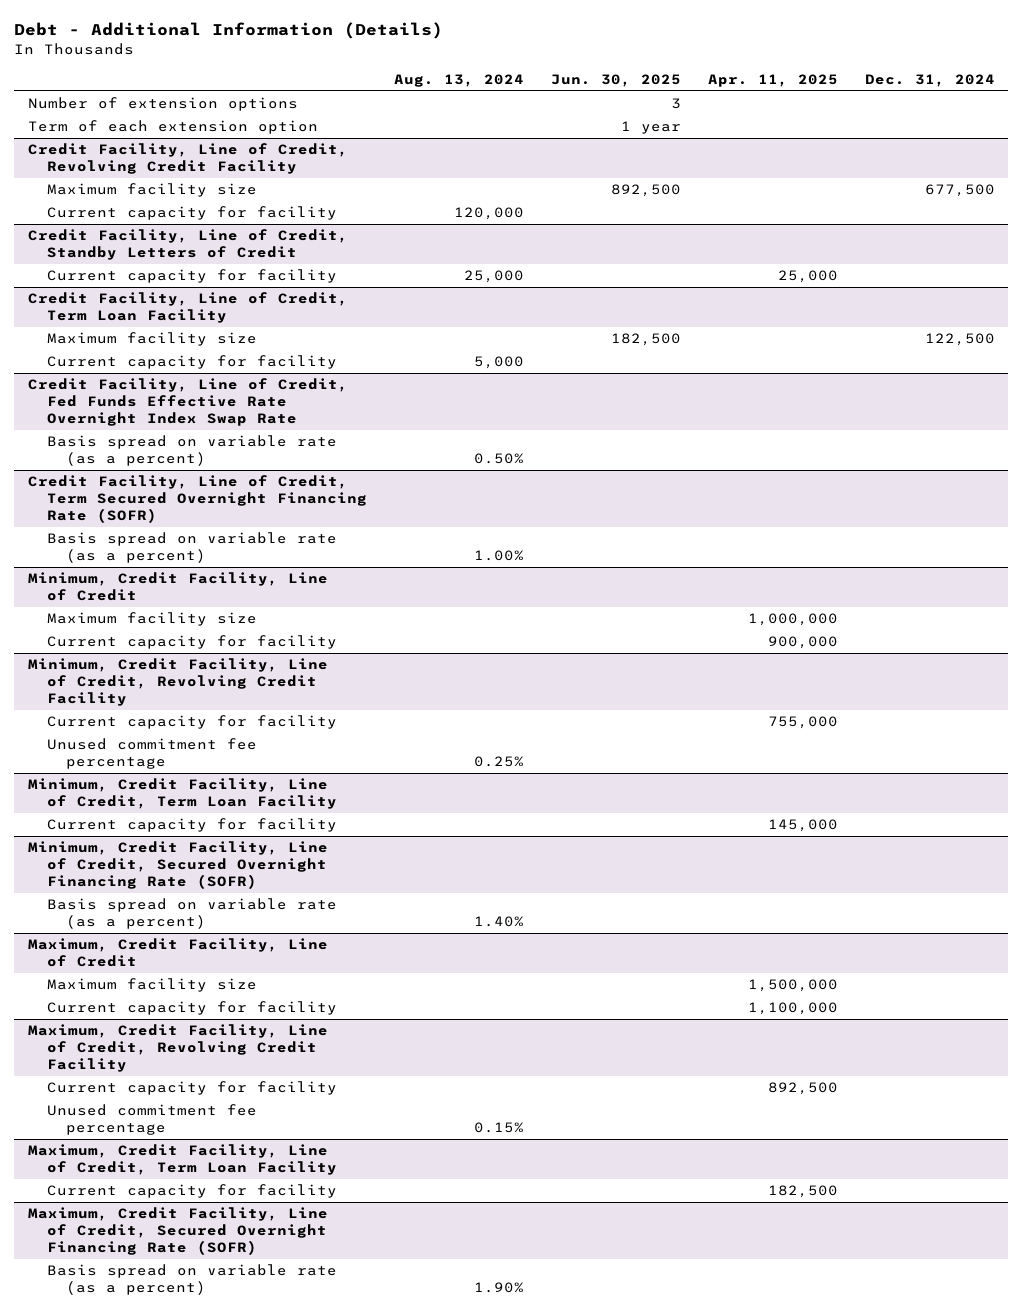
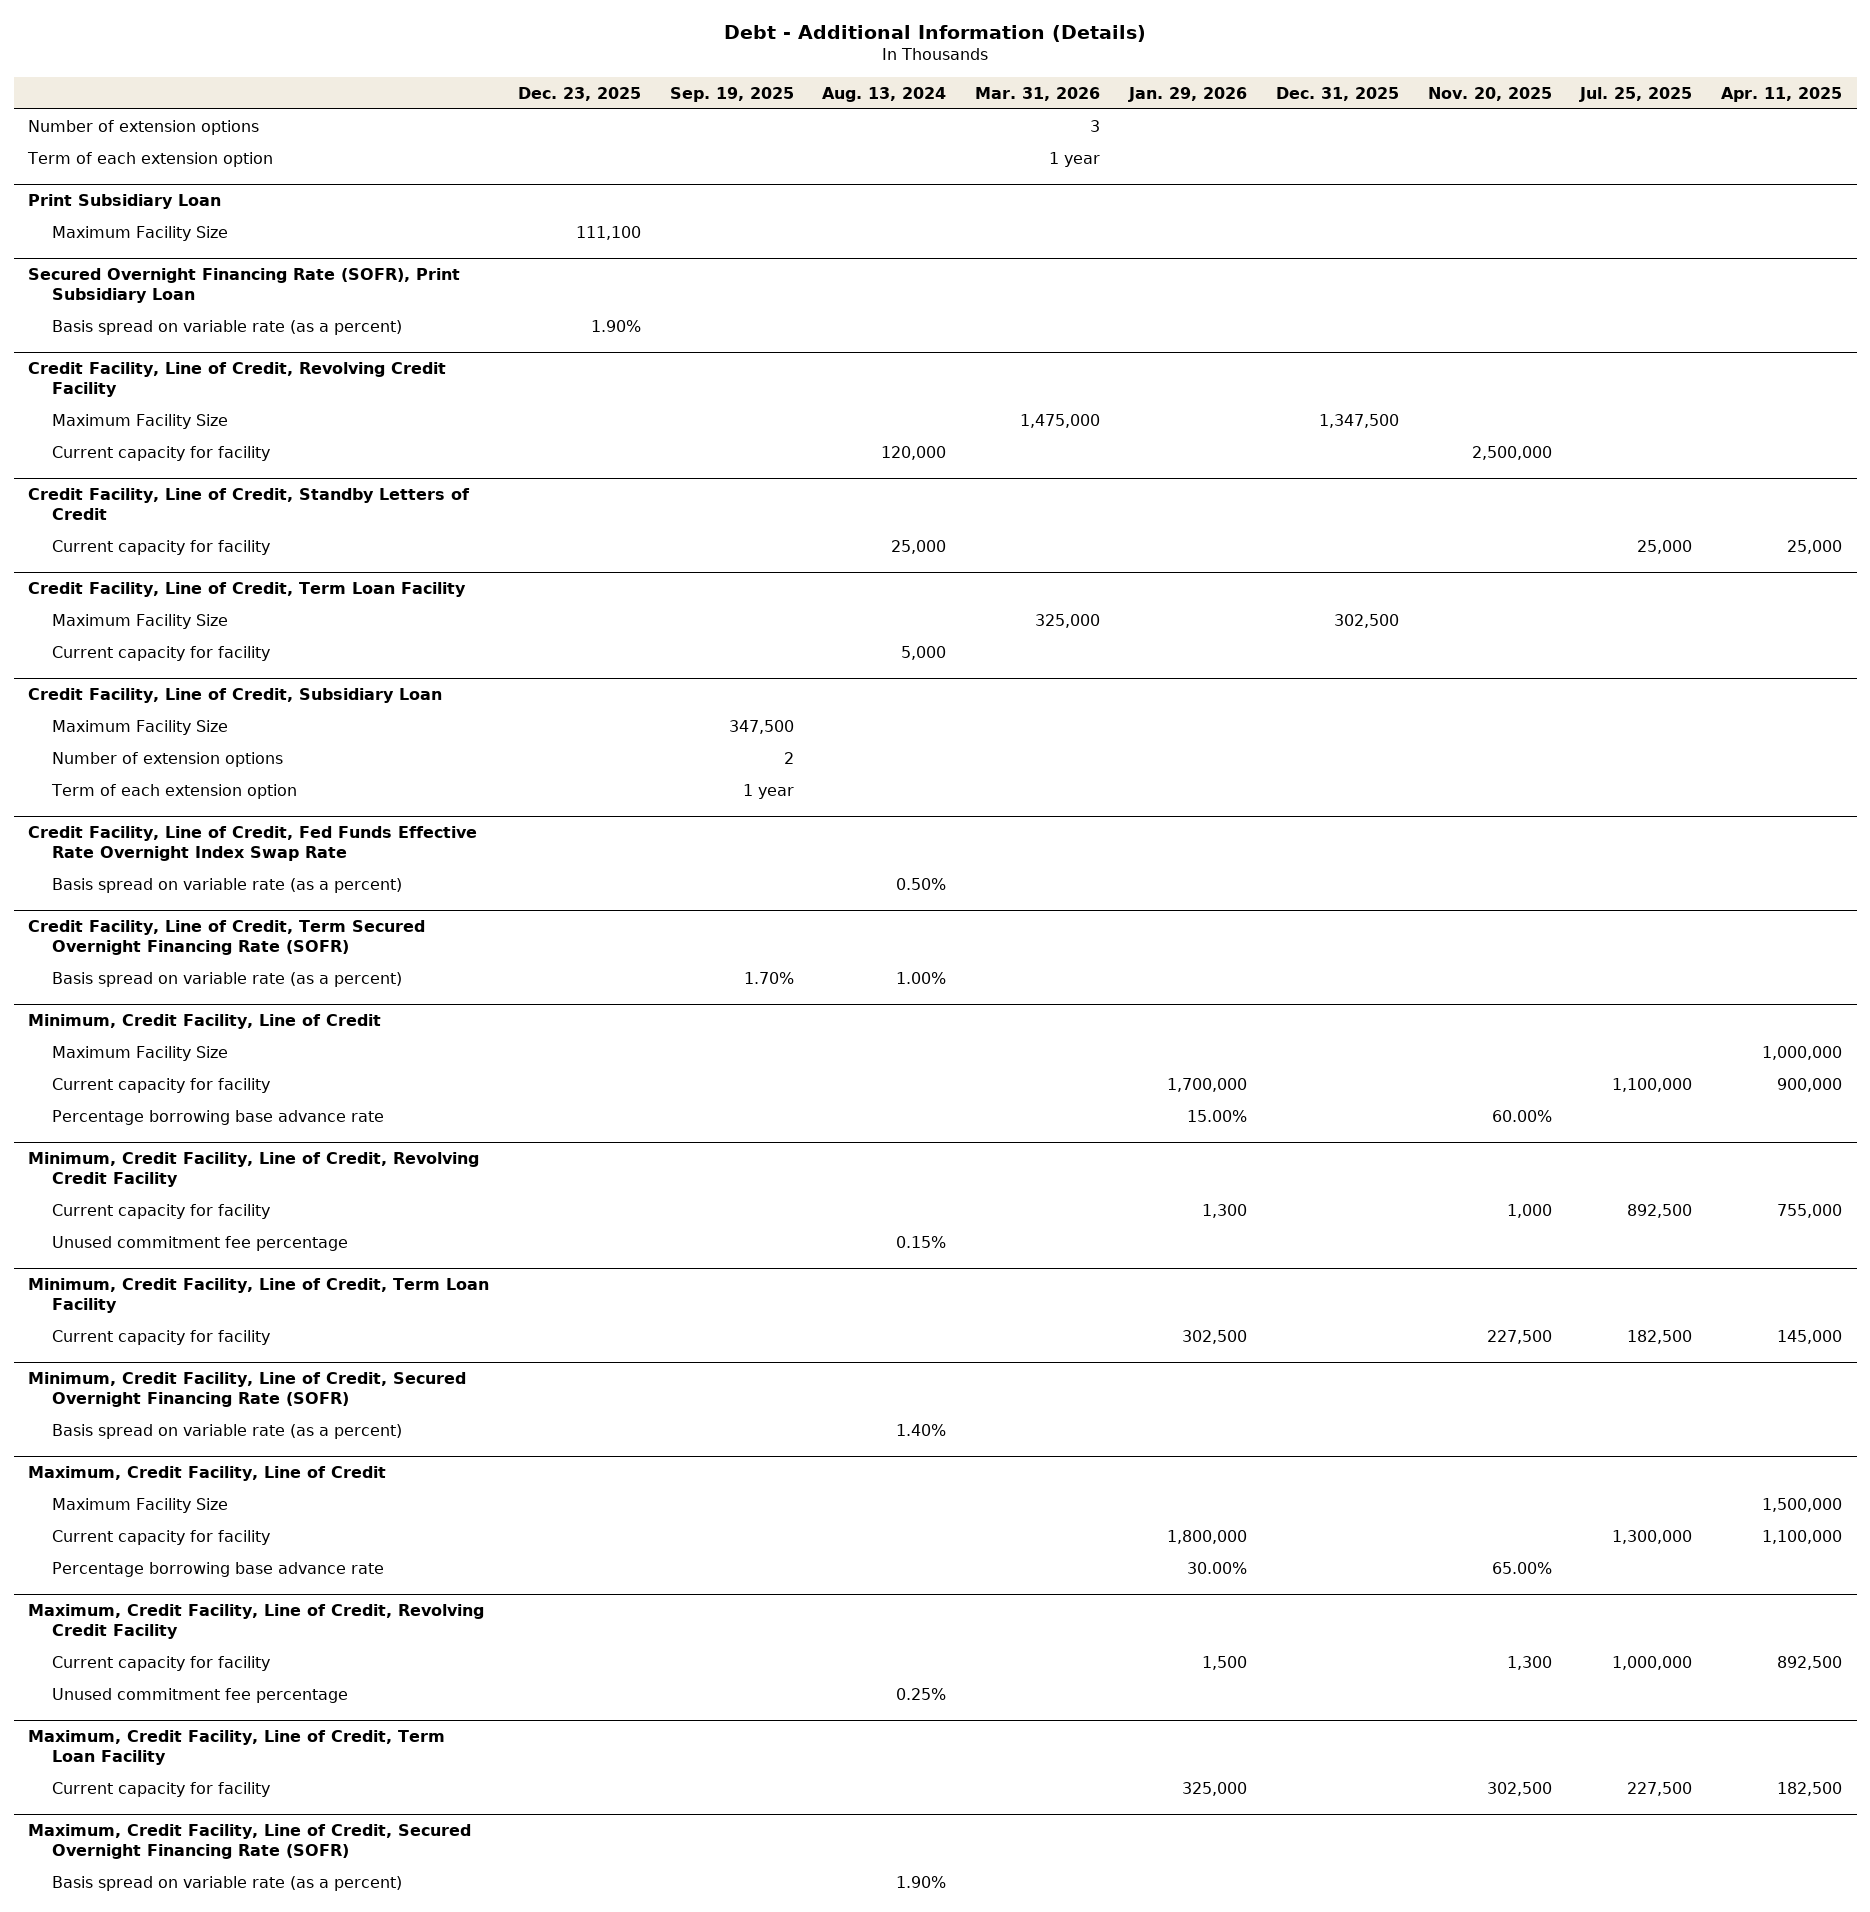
[550,73,681,87] Jun. 30, 2025 -> none
[864,73,995,87] Dec. 31, 2024 -> none
none -> [517,86,641,101] Dec. 23, 2025
none -> [669,86,794,102] Sep. 19, 2025
none -> [975,86,1101,101] Mar. 31, 2026
none -> [1128,86,1248,102] Jan. 29, 2026
none -> [1275,86,1399,101] Dec. 31, 2025
none -> [1427,86,1552,101] Nov. 20, 2025
none -> [1579,86,1693,102] Jul. 25, 2025
none -> [27,194,221,210] Print Subsidiary Loan
none -> [52,225,229,241] Maximum Facility Size
none -> [27,268,460,304] Secured Overnight Financing Rate (SOFR), Print Subsidiary Loan
none -> [52,319,403,335] Basis spread on variable rate (as a percent)
[46,183,257,198] Maximum facility size -> [52,413,229,429] Maximum Facility Size
[46,332,257,347] Maximum facility size -> [52,613,229,629] Maximum Facility Size
none -> [27,688,442,704] Credit Facility, Line of Credit, Subsidiary Loan
none -> [52,719,229,735] Maximum Facility Size
none -> [52,751,284,767] Number of extension options
none -> [51,783,298,799] Term of each extension option
[46,612,257,627] Maximum facility size -> [52,1045,229,1061] Maximum Facility Size
none -> [52,1109,385,1125] Percentage borrowing base advance rate
[473,756,524,768] 0.25% -> [896,1235,947,1248] 0.15%
[46,978,257,993] Maximum facility size -> [52,1497,229,1513] Maximum Facility Size
none -> [52,1561,385,1577] Percentage borrowing base advance rate
[473,1122,524,1134] 0.15% -> [896,1687,947,1700] 0.25%

